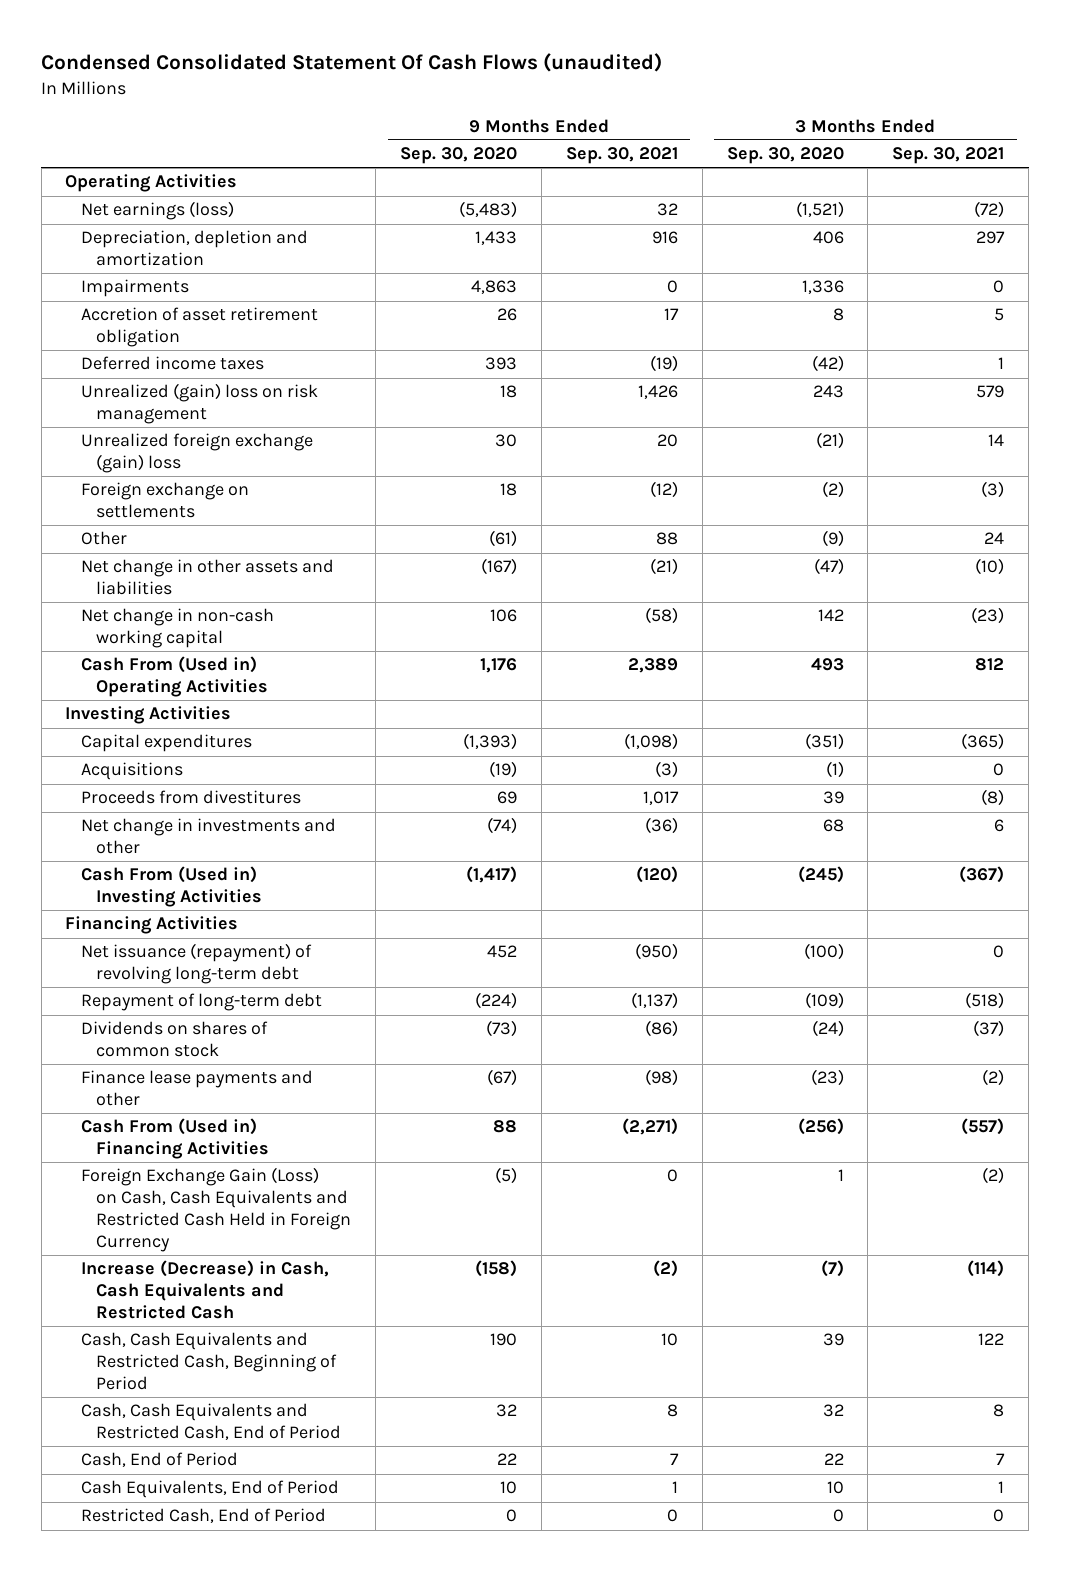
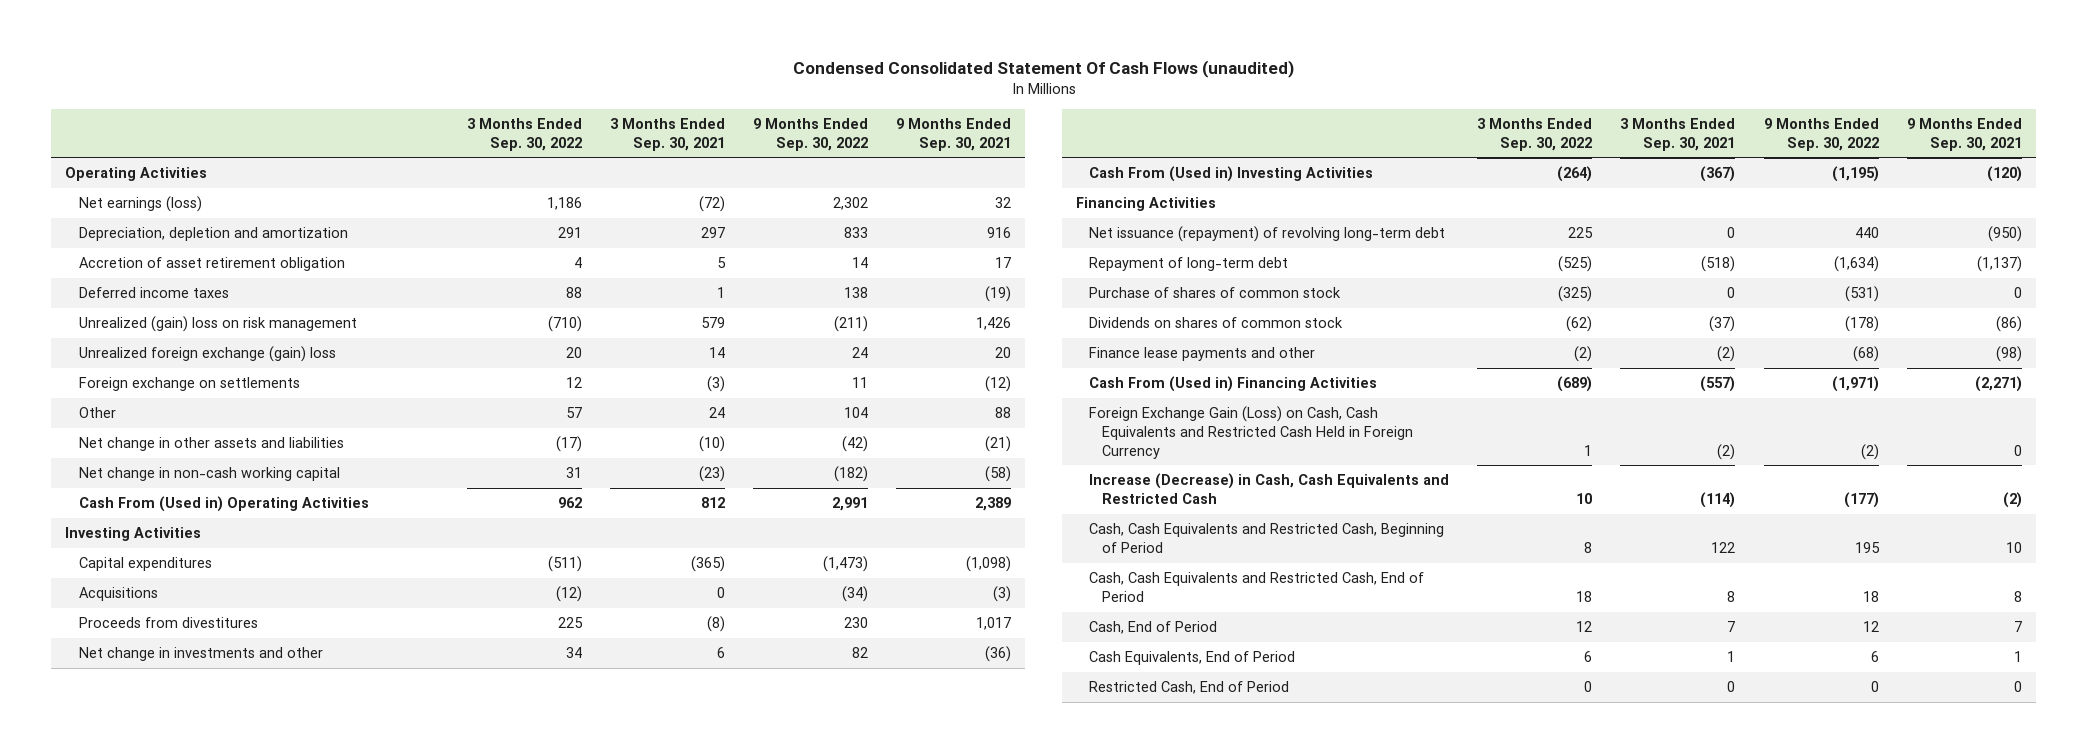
[400,147,518,165] Sep. 30, 2020 -> none
[726,147,844,165] Sep. 30, 2020 -> none
none -> [466,117,582,151] 3 Months Ended Sep. 30, 2022
none -> [752,117,868,151] 9 Months Ended Sep. 30, 2022
[80,279,189,298] Impairments -> none
none -> [1089,287,1342,299] Purchase of shares of common stock

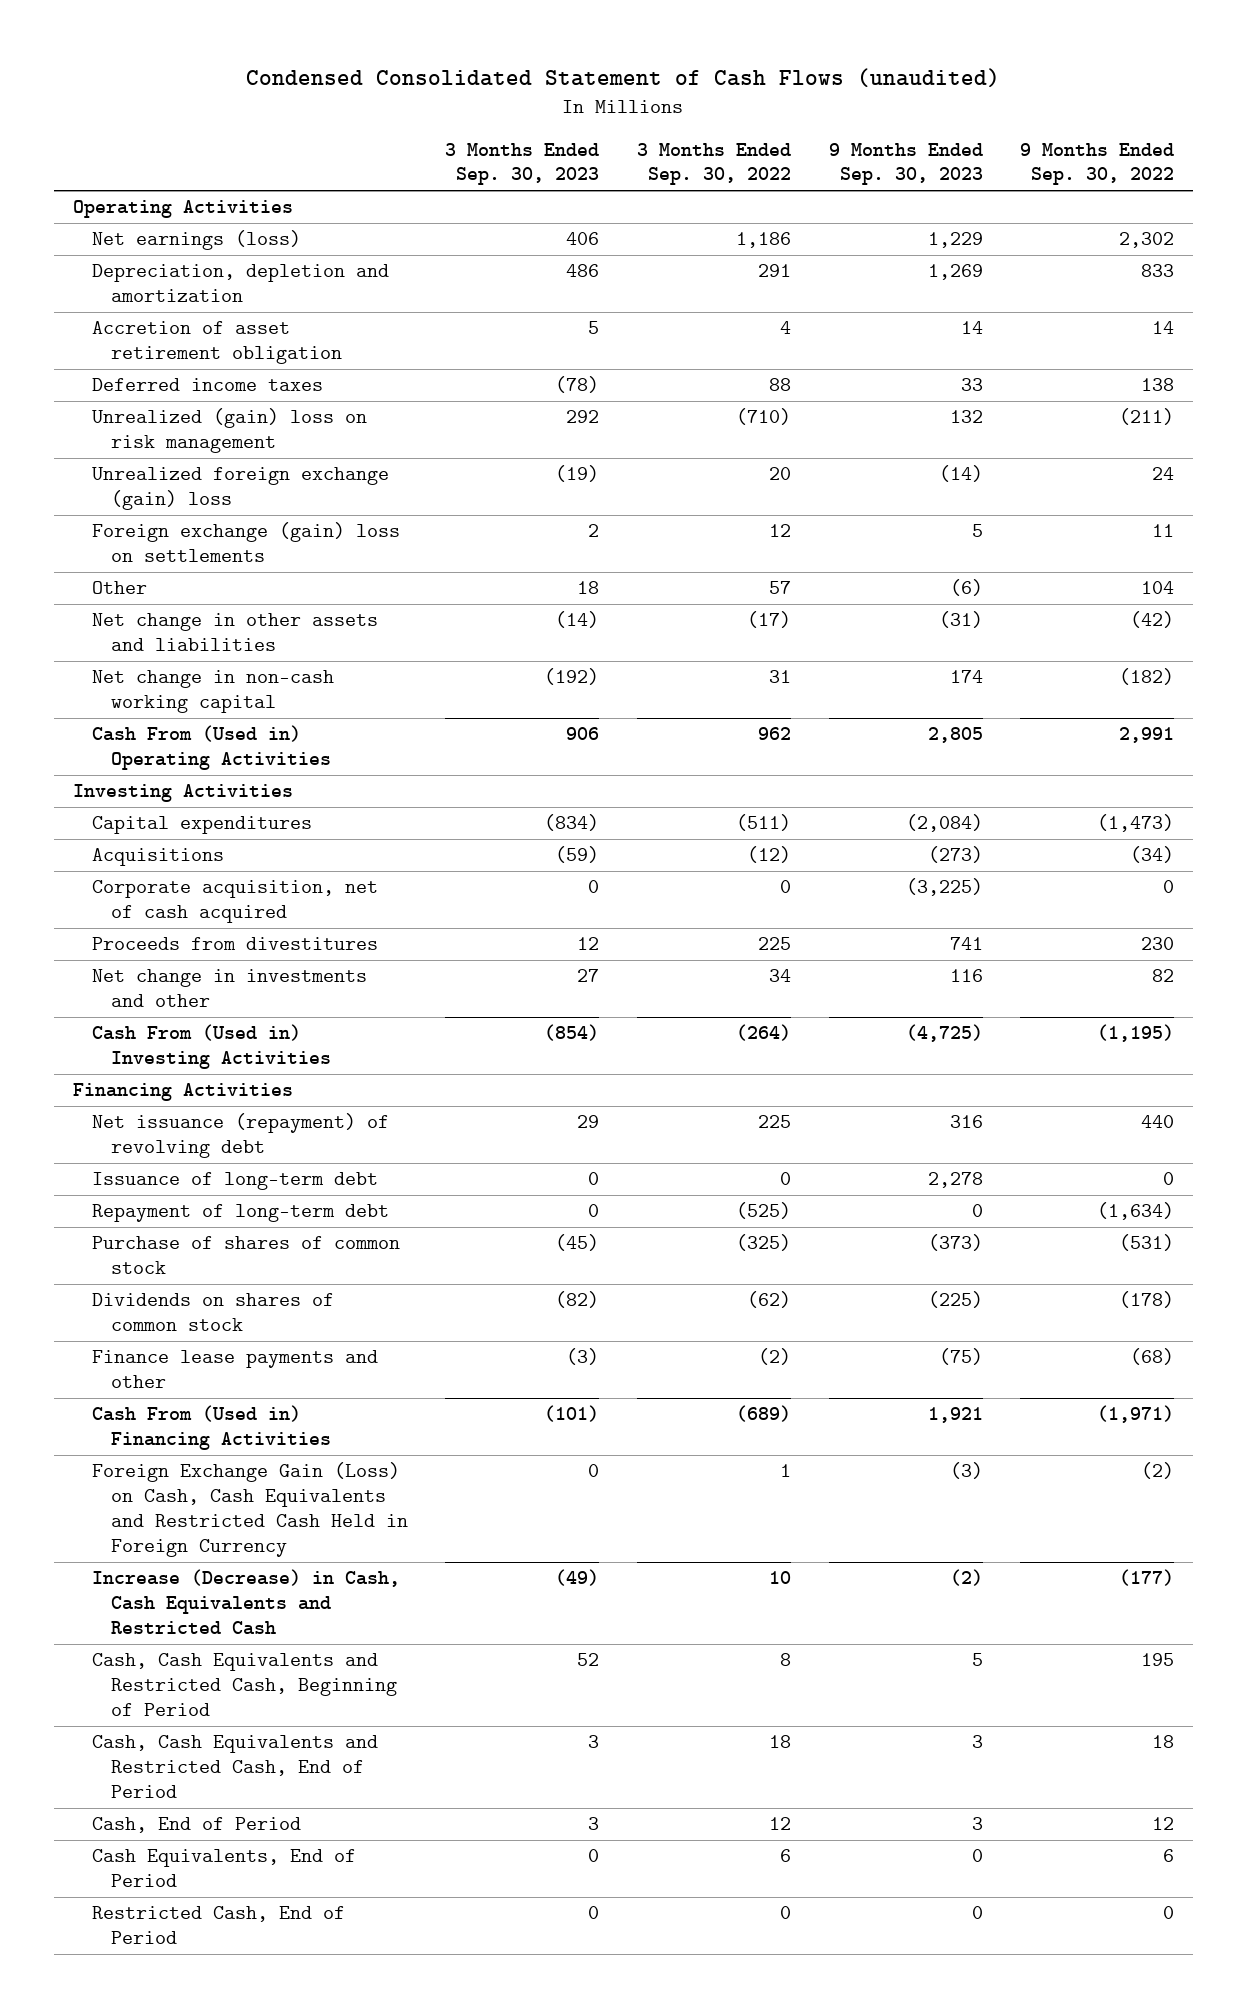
[792,60,1294,79] Condensed Consolidated Statement Of Cash Flows (unaudited) -> [246,68,1001,88] Condensed Consolidated Statement of Cash Flows (unaudited)
[609,117,725,151] 3 Months Ended Sep. 30, 2021 -> none
[896,117,1012,151] 9 Months Ended Sep. 30, 2021 -> none
none -> [445,142,600,186] 3 Months Ended Sep. 30, 2023
none -> [828,142,983,186] 9 Months Ended Sep. 30, 2023
[78,377,300,392] Foreign exchange on settlements -> [91,522,400,563] Foreign exchange (gain) loss on settlements
none -> [91,880,378,924] Corporate acquisition, net of cash acquired
[1089,226,1446,243] Net issuance (repayment) of revolving long-term debt -> [91,1113,389,1159] Net issuance (repayment) of revolving debt
none -> [91,1172,378,1191] Issuance of long-term debt

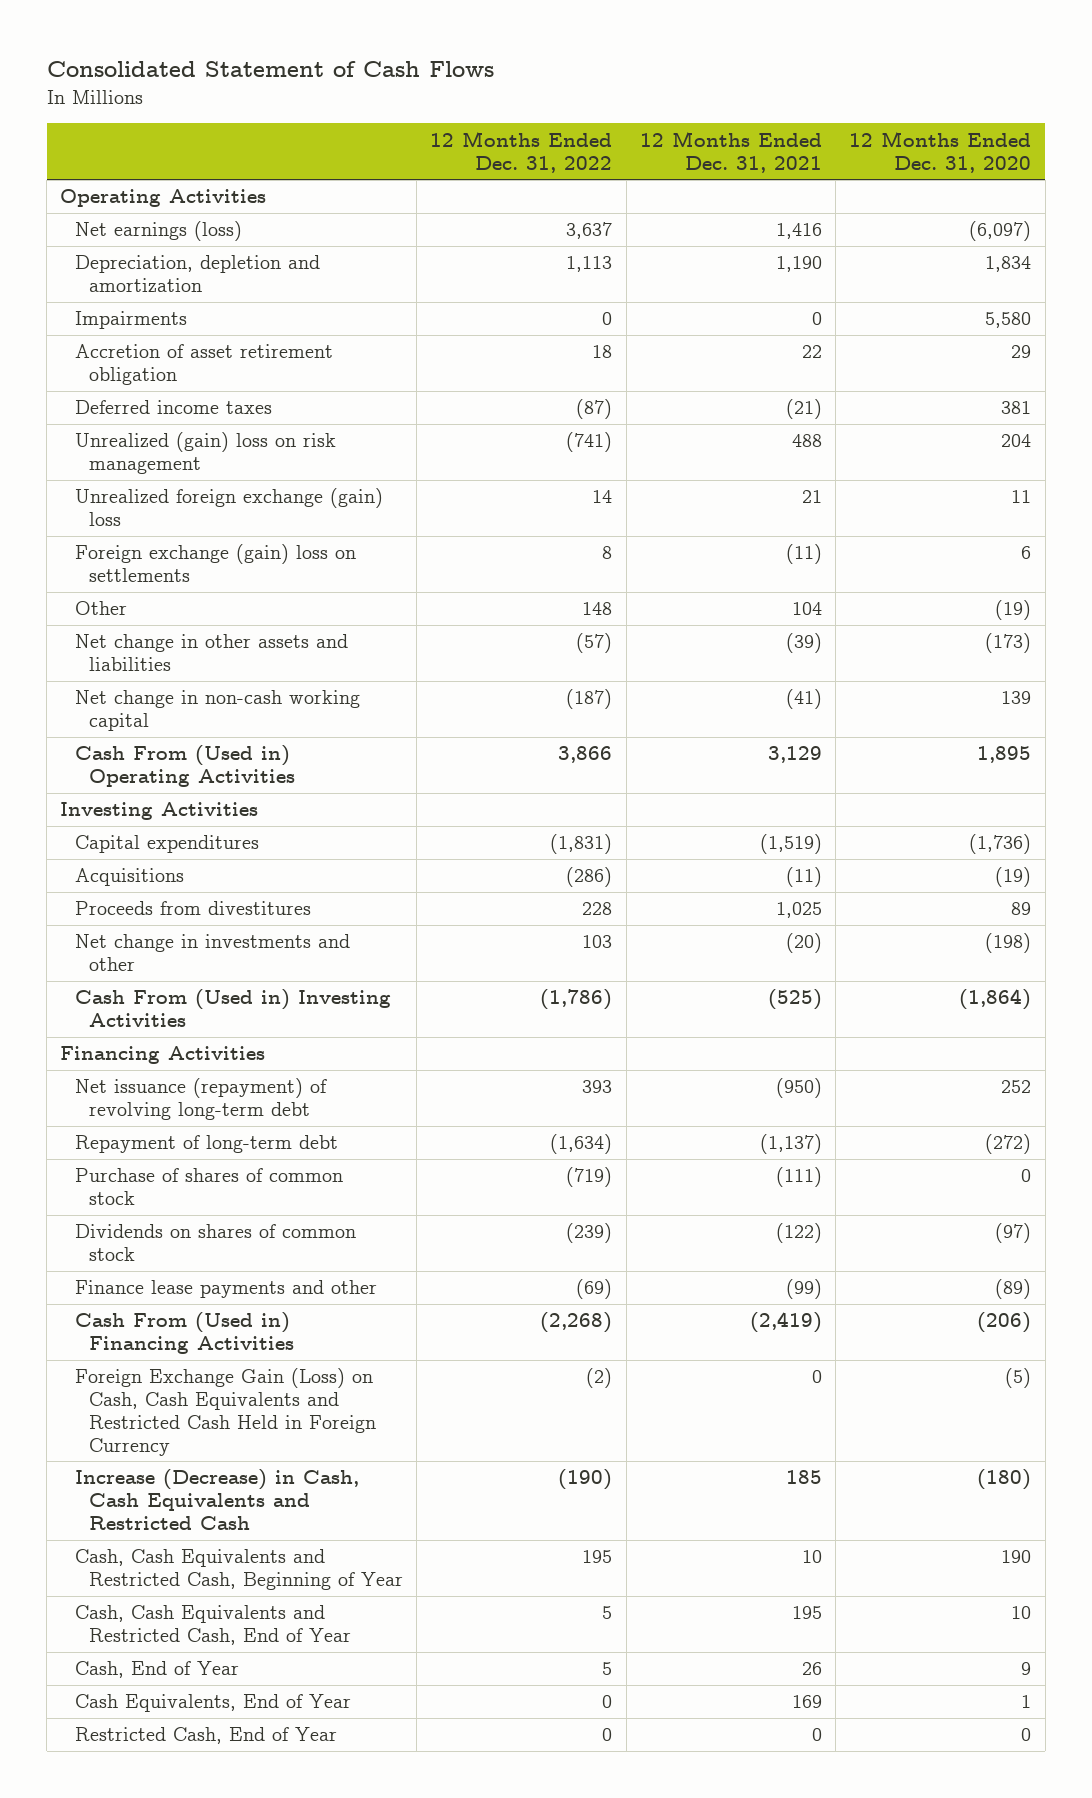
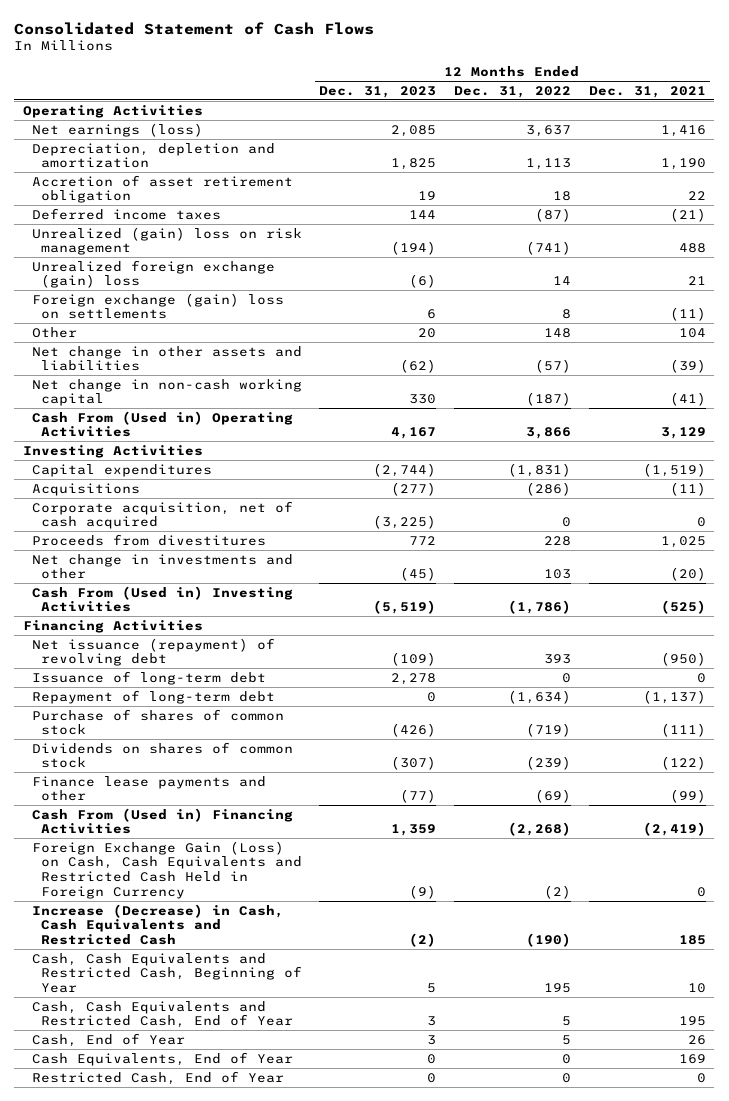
[849,130,1032,173] 12 Months Ended Dec. 31, 2020 -> none
none -> [319,85,437,98] Dec. 31, 2023
[74,311,187,330] Impairments -> none
none -> [31,500,293,530] Corporate acquisition, net of cash acquired
[74,1078,327,1121] Net issuance (repayment) of revolving long-term debt -> [31,637,275,667] Net issuance (repayment) of revolving debt
none -> [31,670,266,685] Issuance of long-term debt

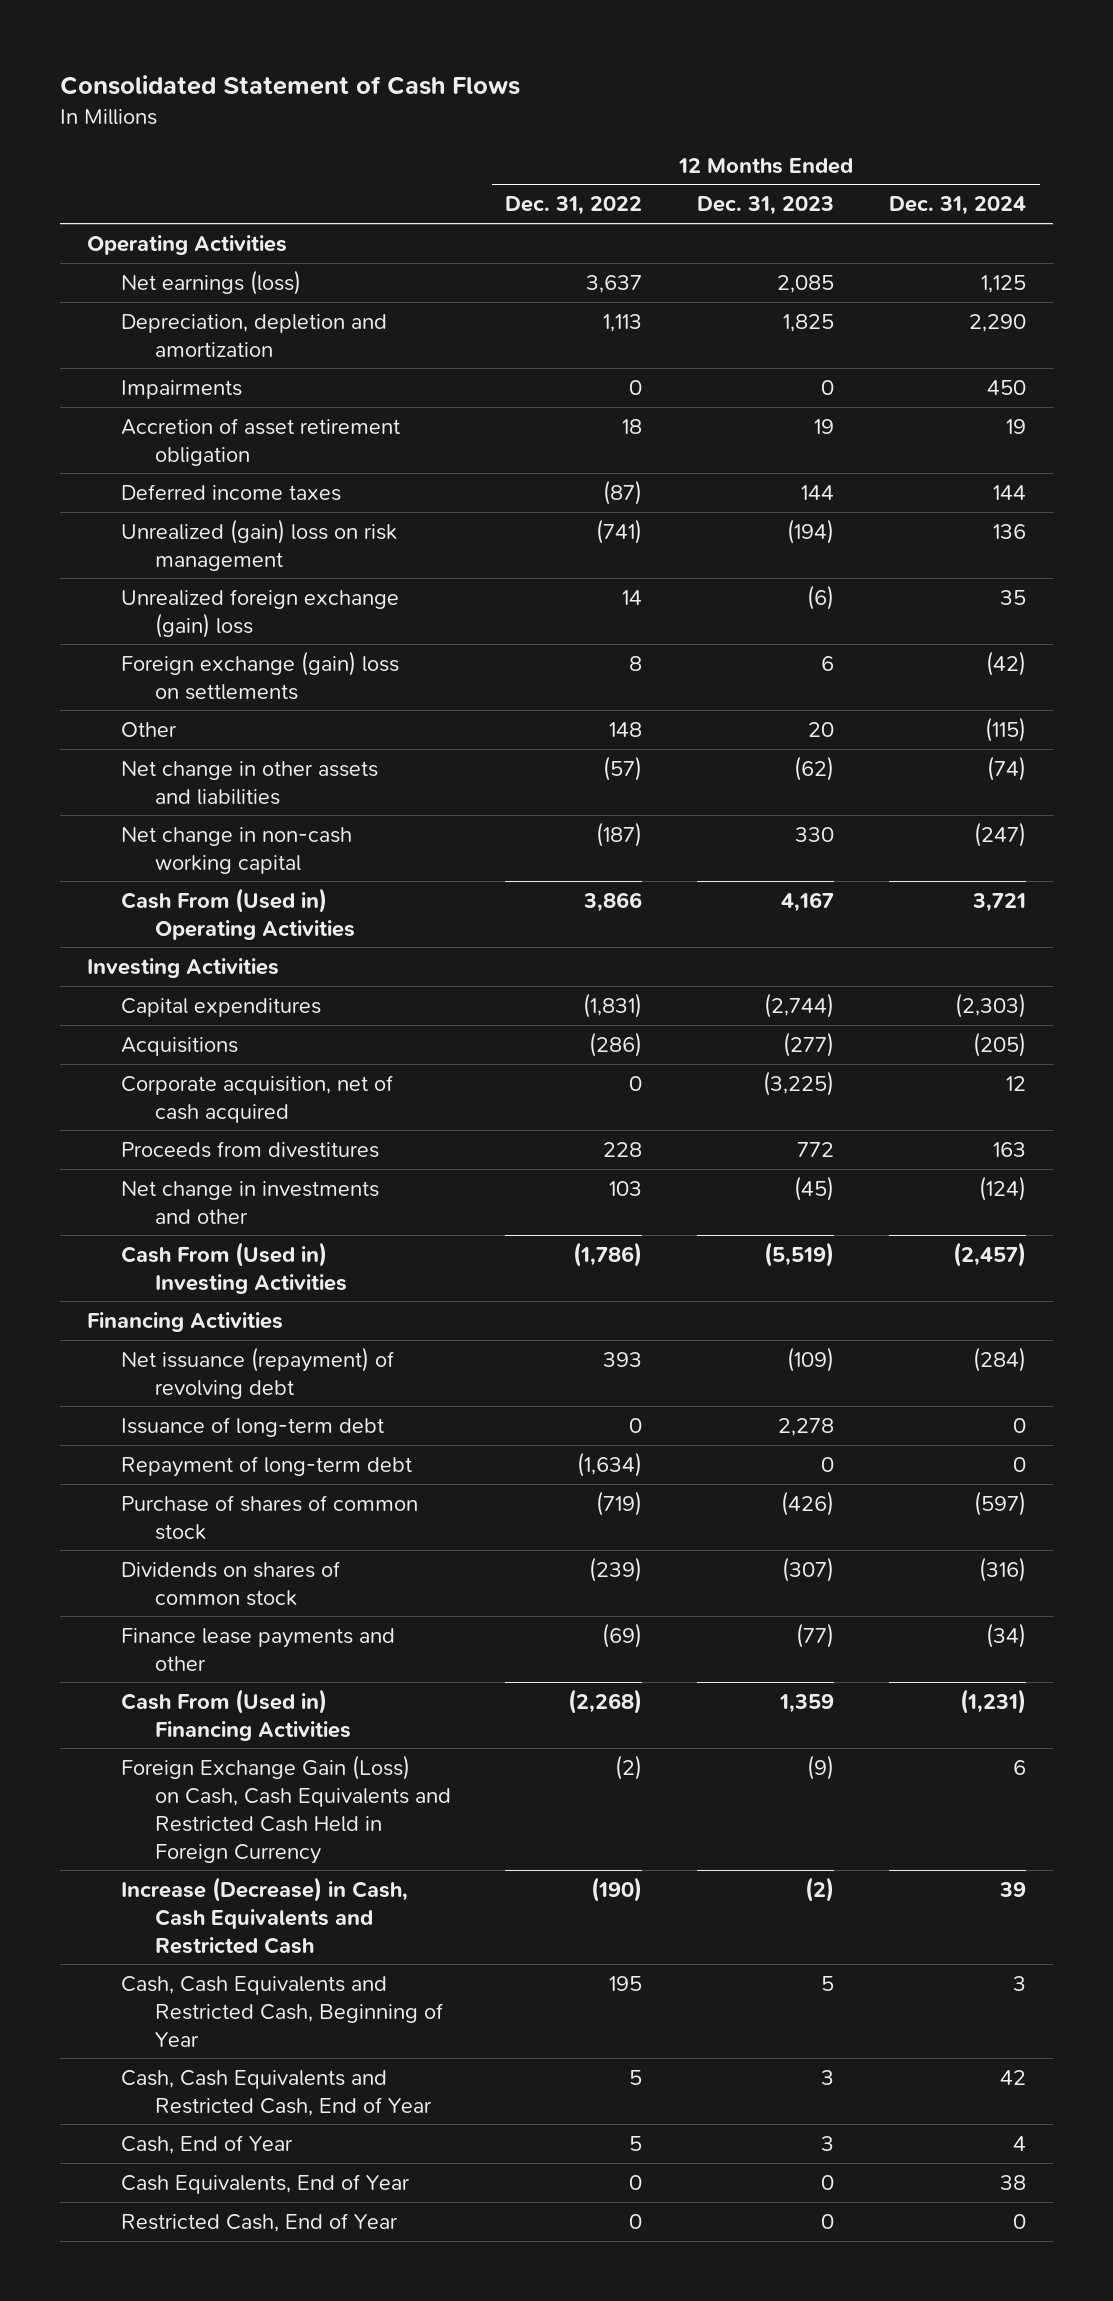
[588,85,706,98] Dec. 31, 2021 -> none
none -> [888,196,1026,216] Dec. 31, 2024
none -> [121,379,243,399] Impairments

